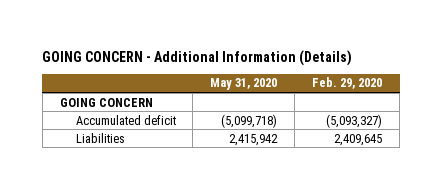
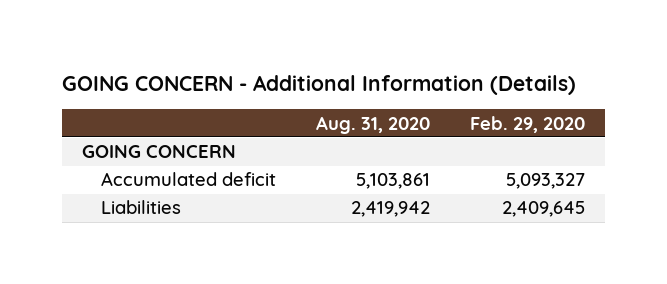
[210,78,278,91] May 31, 2020 -> none
none -> [315,115,430,134] Aug. 31, 2020
[326,113,383,128] (5,093,327) -> [506,173,586,190] 5,093,327

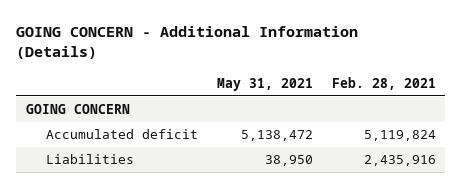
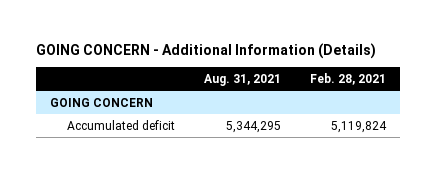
[217,77,314,91] May 31, 2021 -> none
none -> [203,73,281,86] Aug. 31, 2021
[46,154,135,165] Liabilities -> none

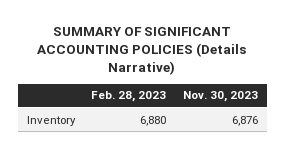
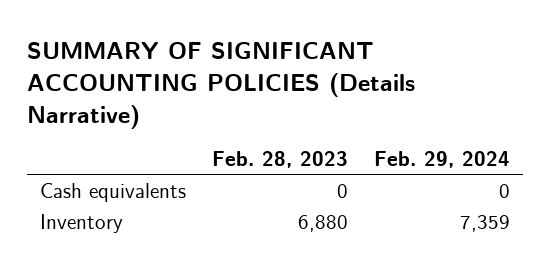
[183,91,259,103] Nov. 30, 2023 -> none
none -> [374,150,511,168] Feb. 29, 2024
none -> [40,182,187,202] Cash equivalents

